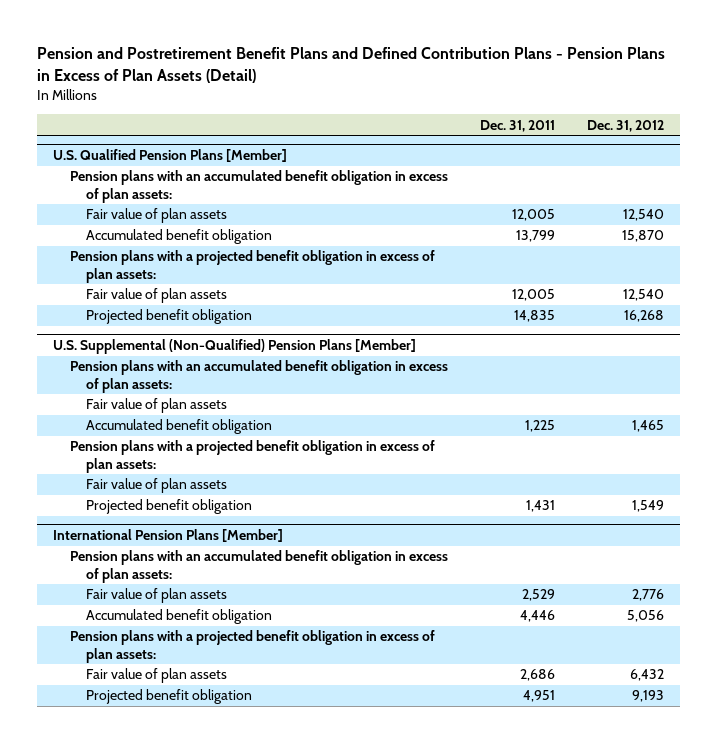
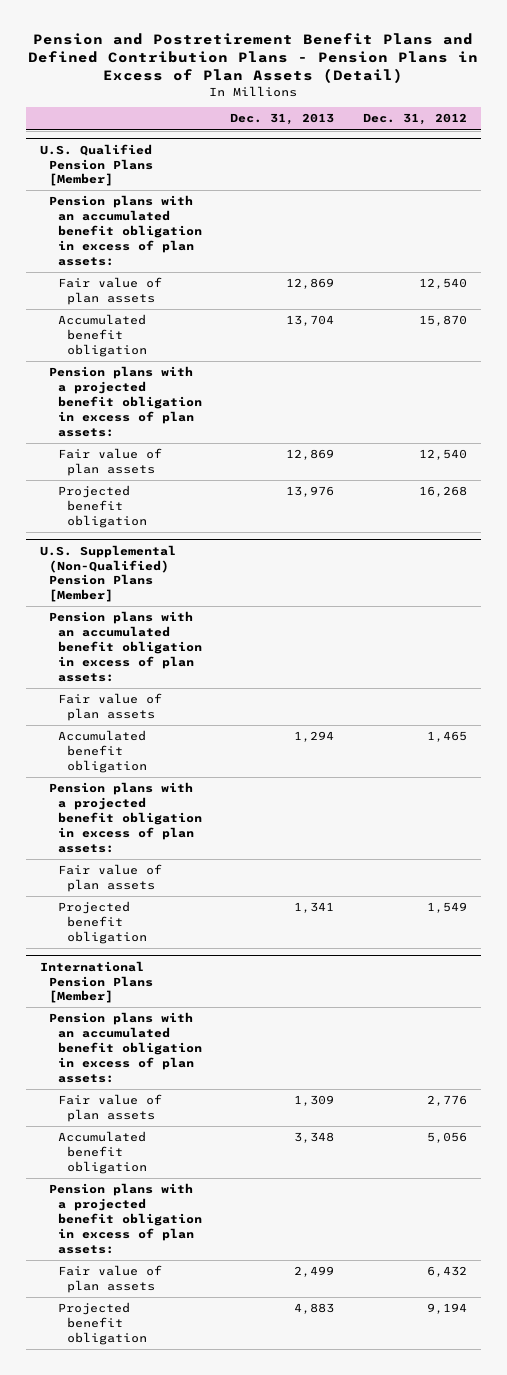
[479,119,555,132] Dec. 31, 2011 -> none
none -> [230,113,335,126] Dec. 31, 2013
[632,690,665,703] 9,193 -> [426,1303,467,1315] 9,194

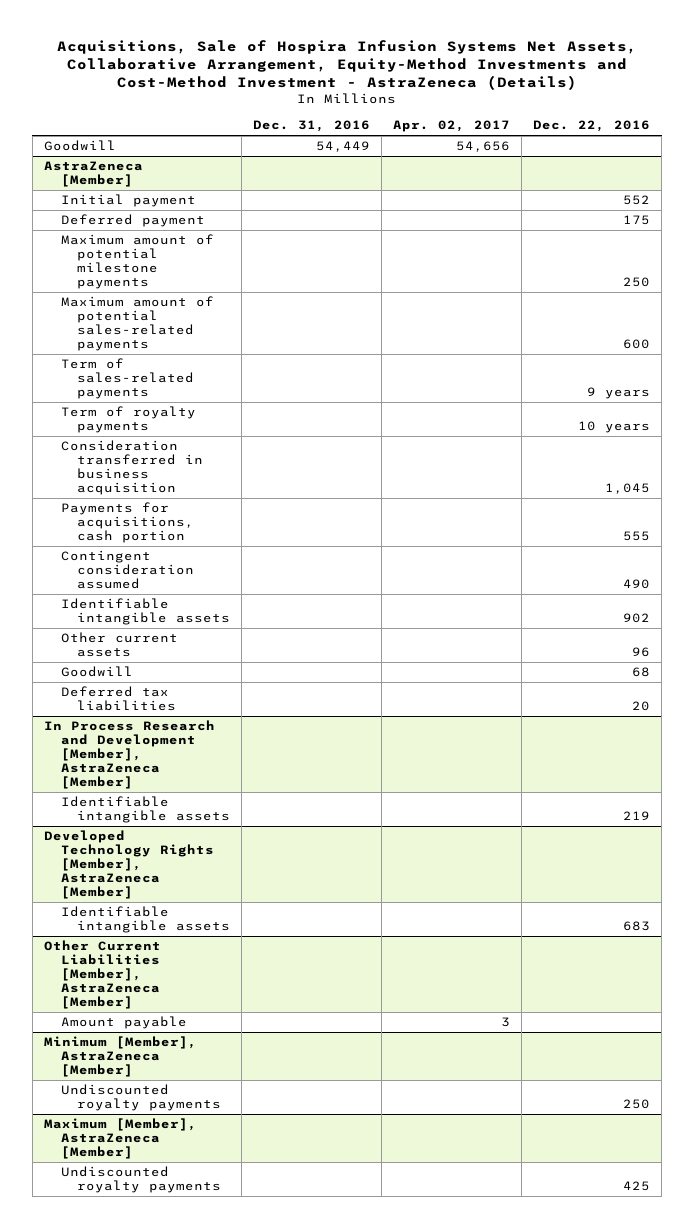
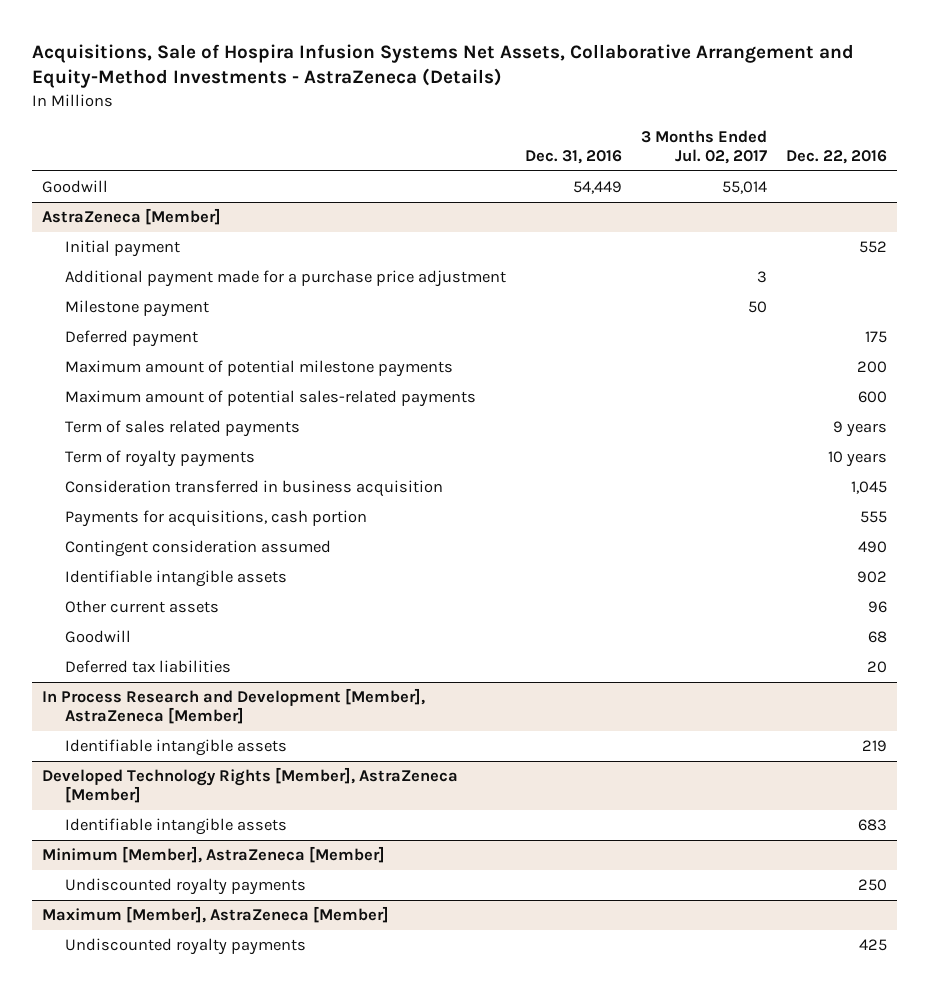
[57,39,638,91] Acquisitions, Sale of Hospira Infusion Systems Net Assets, Collaborative Arrangement, Equity-Method Investments and Cost-Method Investment - AstraZeneca (Details) -> [32,43,855,89] Acquisitions, Sale of Hospira Infusion Systems Net Assets, Collaborative Arrangement and Equity-Method Investments - AstraZeneca (Details)
[393,120,511,133] Apr. 02, 2017 -> none
none -> [640,129,767,165] 3 Months Ended Jul. 02, 2017
none -> [64,269,506,287] Additional payment made for a purchase price adjustment
none -> [64,299,209,317] Milestone payment
[623,277,651,288] 250 -> [857,360,888,373] 200
[60,358,195,400] Term of sales-related payments -> [64,419,300,437] Term of sales related payments
[43,940,161,1010] Other Current Liabilities [Member], AstraZeneca [Member] -> none
[60,1016,187,1030] Amount payable -> none

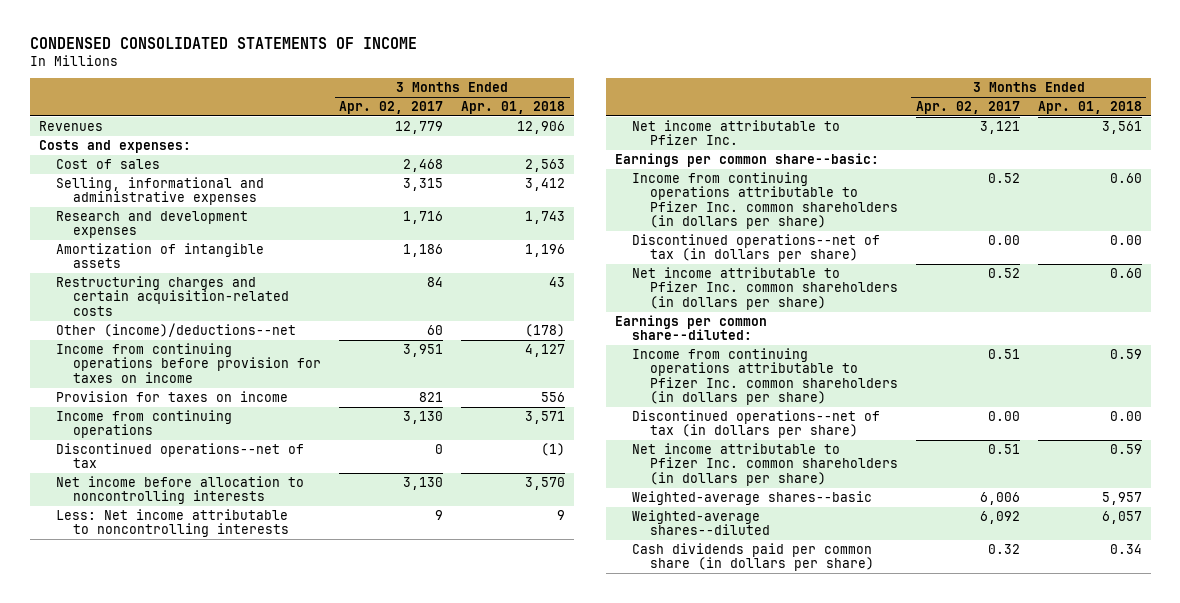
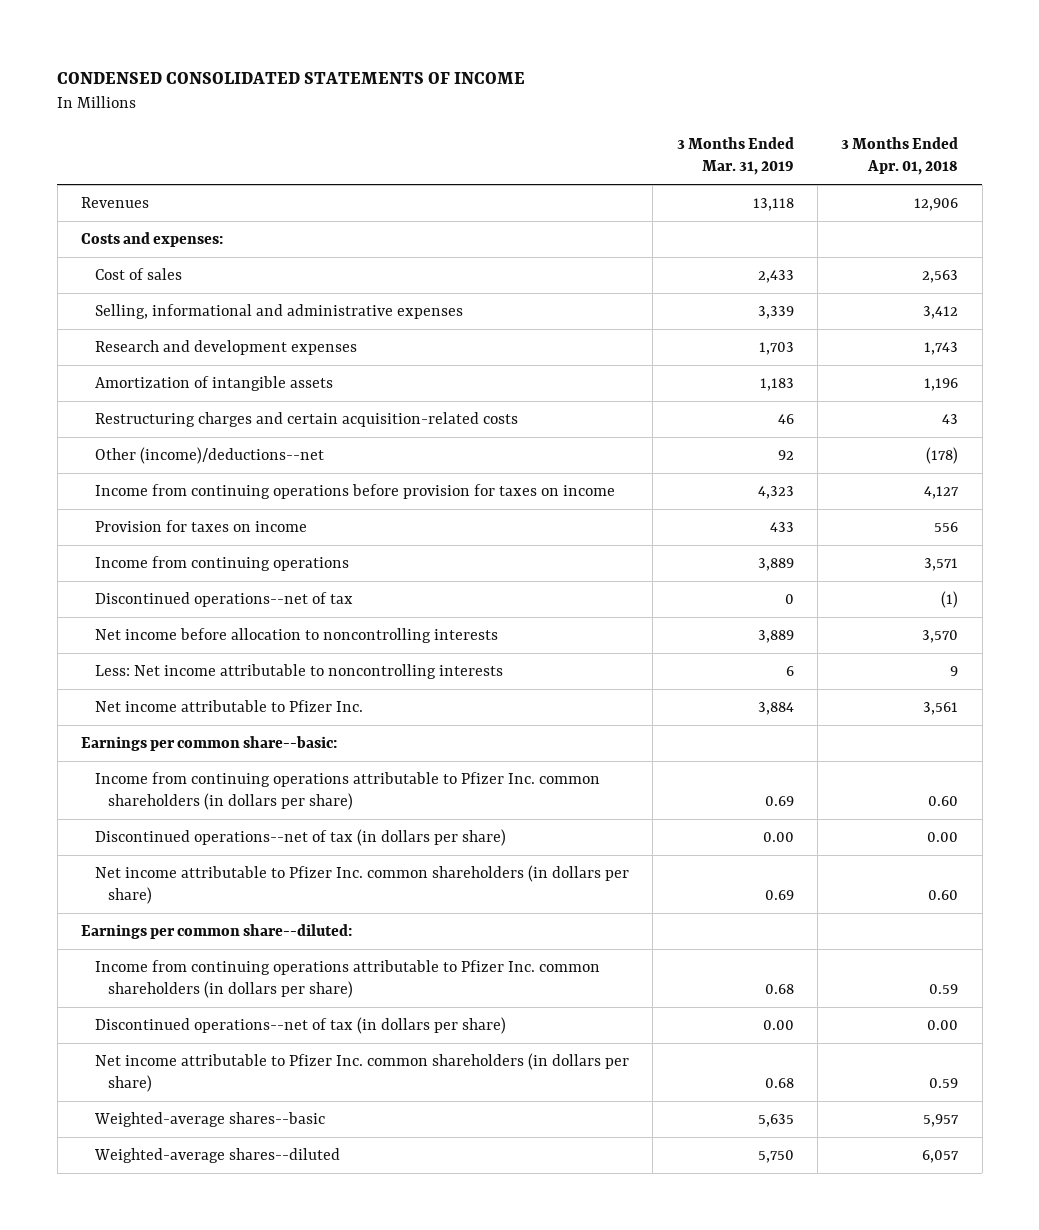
[339,100,444,114] Apr. 02, 2017 -> none
none -> [676,136,794,176] 3 Months Ended Mar. 31, 2019
[632,542,874,572] Cash dividends paid per common share (in dollars per share) -> none

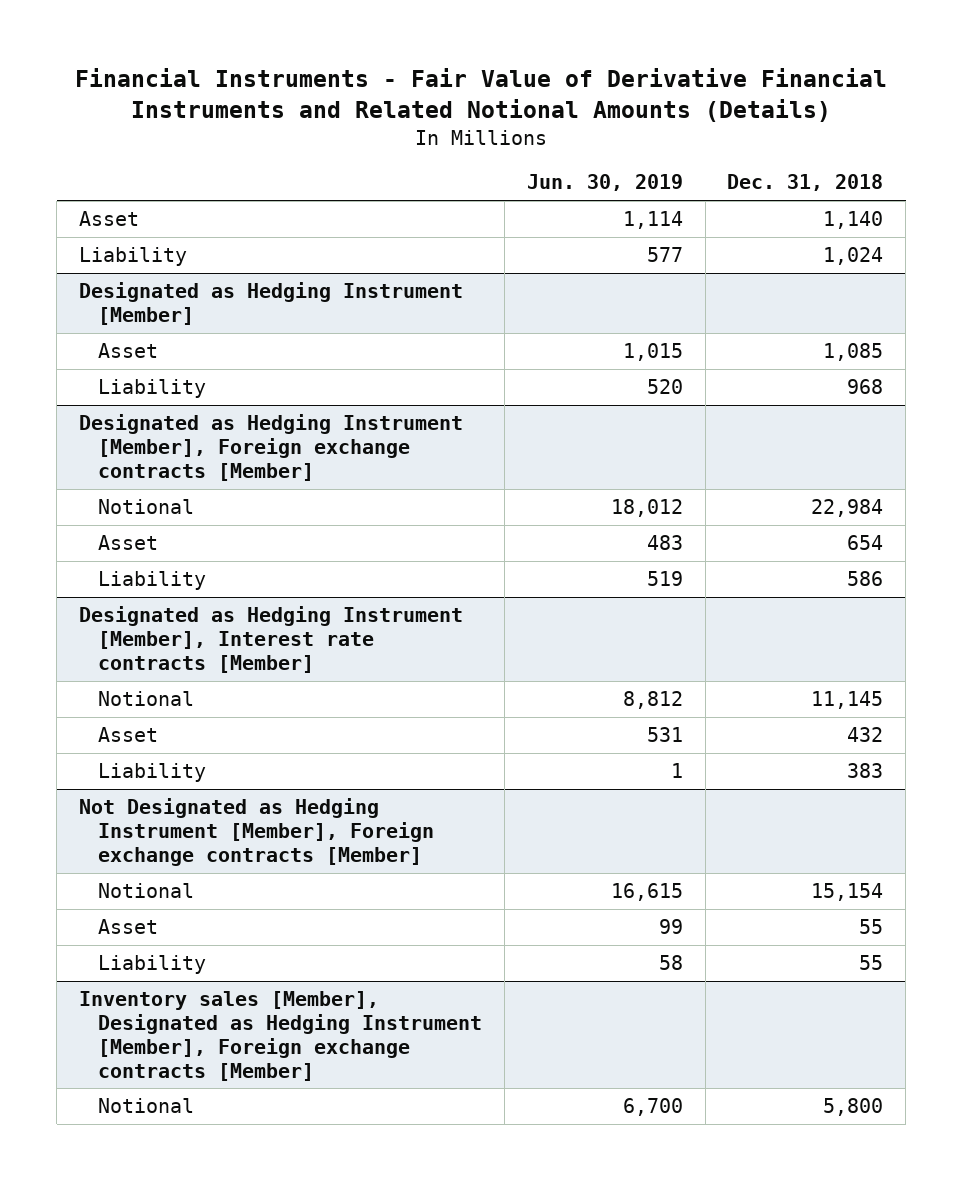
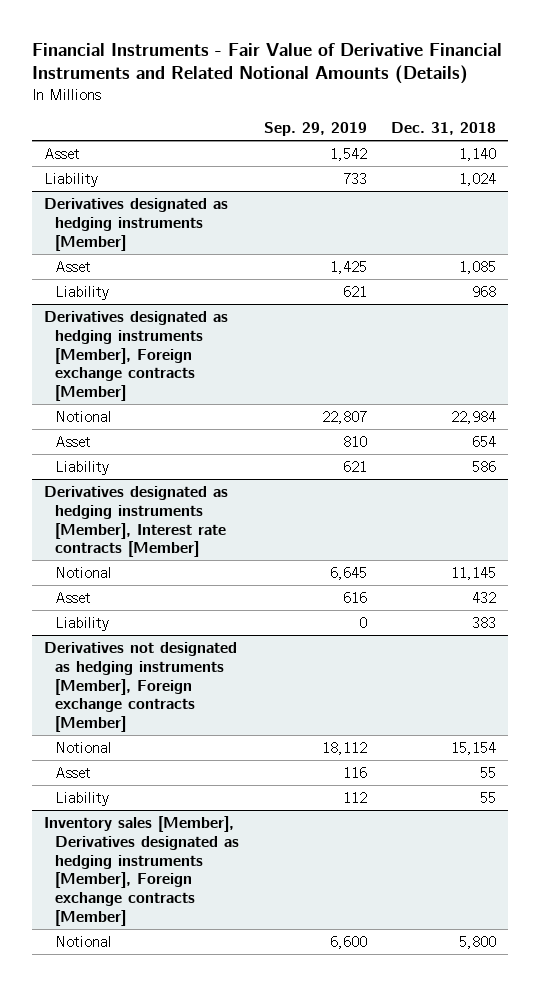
[526,174,683,192] Jun. 30, 2019 -> none
none -> [263,122,367,137] Sep. 29, 2019
[79,282,464,325] Designated as Hedging Instrument [Member] -> [43,197,228,251] Derivatives designated as hedging instruments [Member]
[79,414,464,481] Designated as Hedging Instrument [Member], Foreign exchange contracts [Member] -> [43,310,228,402] Derivatives designated as hedging instruments [Member], Foreign exchange contracts [Member]
[79,606,464,673] Designated as Hedging Instrument [Member], Interest rate contracts [Member] -> [43,485,228,558] Derivatives designated as hedging instruments [Member], Interest rate contracts [Member]
[79,798,435,866] Not Designated as Hedging Instrument [Member], Foreign exchange contracts [Member] -> [43,641,237,733] Derivatives not designated as hedging instruments [Member], Foreign exchange contracts [Member]
[79,991,483,1081] Inventory sales [Member], Designated as Hedging Instrument [Member], Foreign exchange contracts [Member] -> [43,815,240,927] Inventory sales [Member], Derivatives designated as hedging instruments [Member], Foreign exchange contracts [Member]

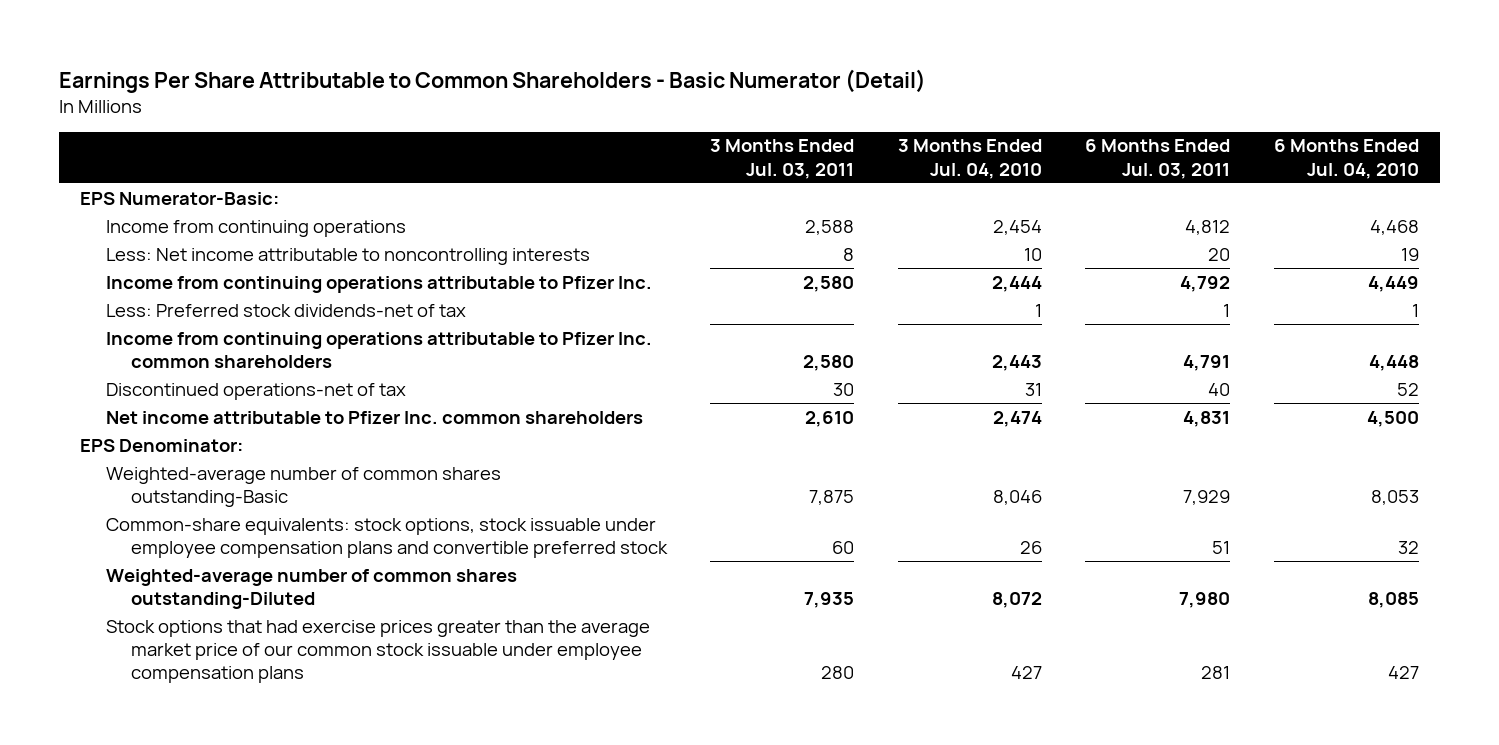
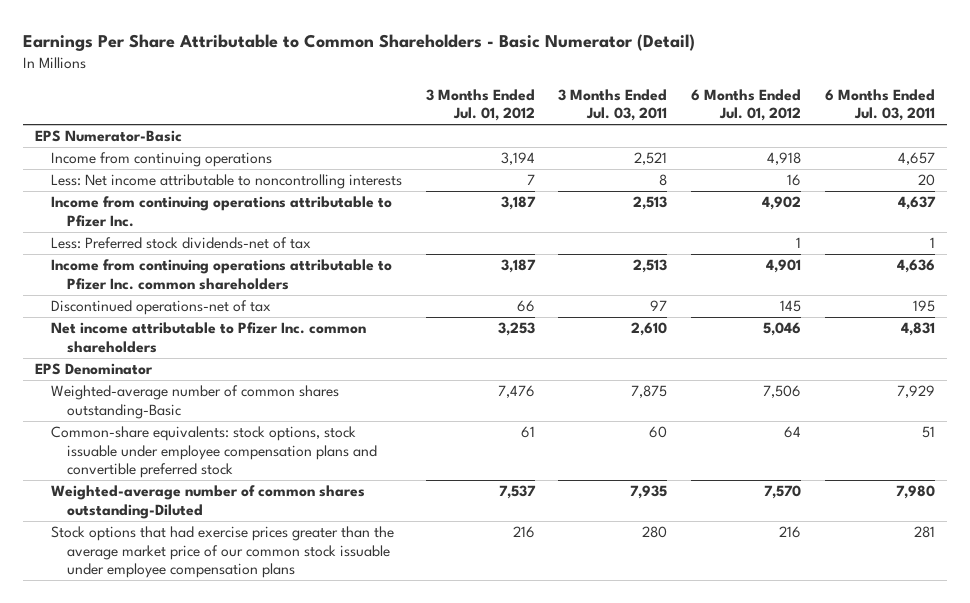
[897,139,1042,179] 3 Months Ended Jul. 04, 2010 -> none
[1273,139,1419,179] 6 Months Ended Jul. 04, 2010 -> none
none -> [425,88,535,122] 3 Months Ended Jul. 01, 2012
none -> [691,88,802,122] 6 Months Ended Jul. 01, 2012
[80,191,280,205] EPS Numerator-Basic: -> [34,130,182,143] EPS Numerator-Basic
[805,219,855,235] 2,588 -> [634,152,668,166] 2,521
[1185,219,1231,235] 4,812 -> [897,152,935,166] 4,657
[803,275,855,292] 2,580 -> [633,196,668,211] 2,513
[1180,275,1231,292] 4,792 -> [897,196,936,211] 4,637
[803,354,855,371] 2,580 -> [633,259,668,274] 2,513
[1183,354,1231,371] 4,791 -> [896,259,935,274] 4,636
[833,382,855,396] 30 -> [650,300,668,312] 97
[1208,382,1231,396] 40 -> [912,300,935,313] 195
[80,438,244,452] EPS Denominator: -> [34,363,153,376] EPS Denominator

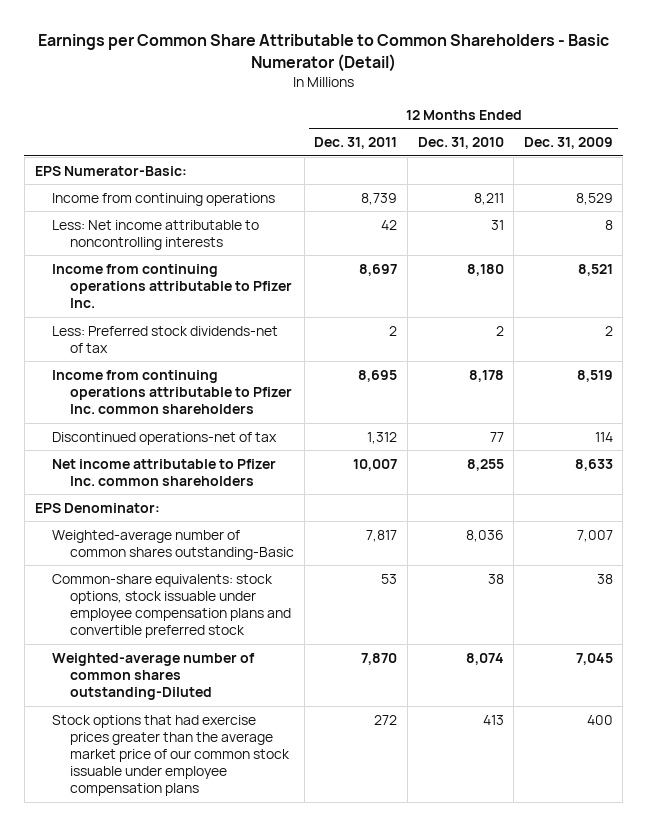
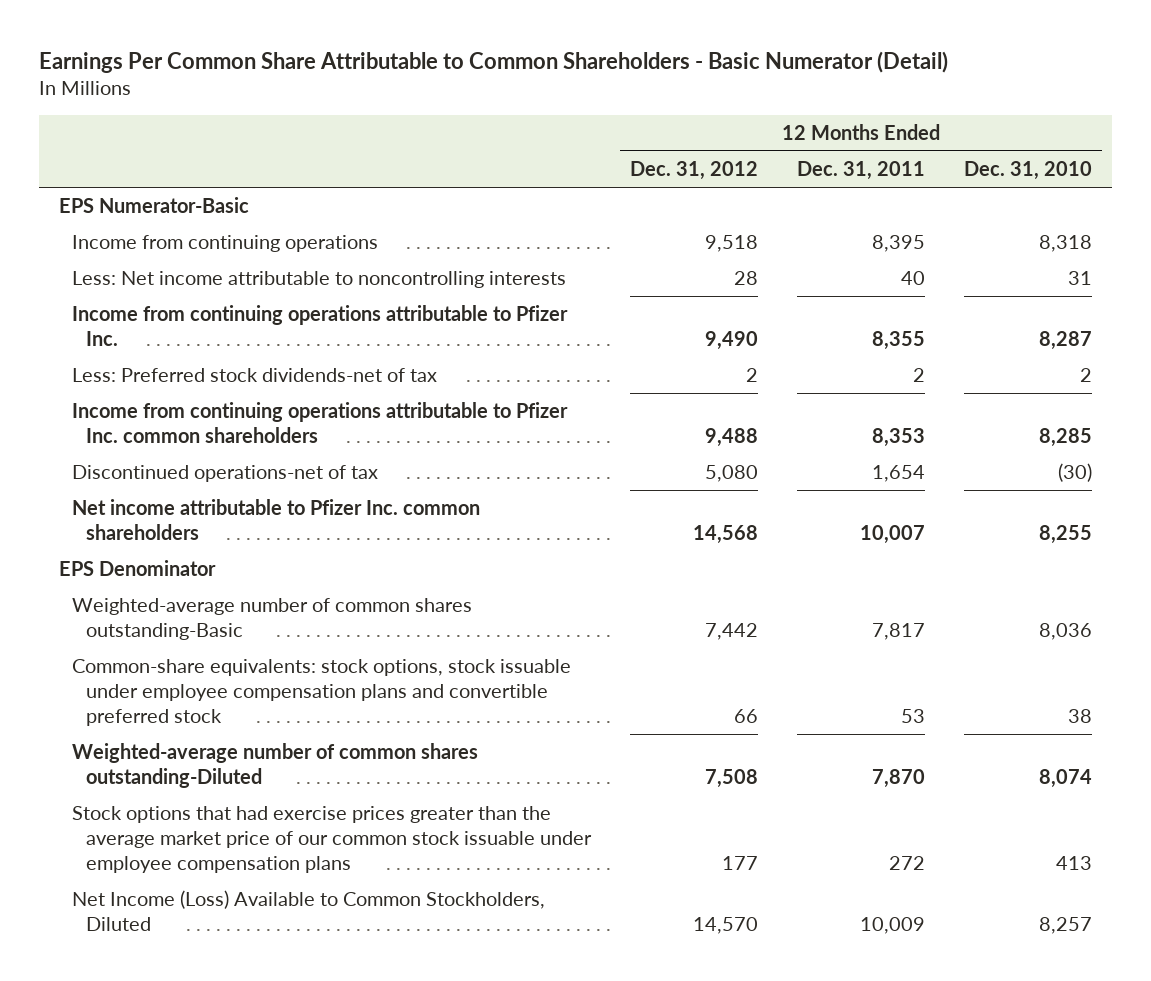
[37,34,609,73] Earnings per Common Share Attributable to Common Shareholders - Basic Numerator (Detail) -> [39,51,949,74] Earnings Per Common Share Attributable to Common Shareholders - Basic Numerator (Detail)
[523,137,613,150] Dec. 31, 2009 -> none
none -> [630,161,759,181] Dec. 31, 2012
[34,165,187,176] EPS Numerator-Basic: -> [58,197,249,214] EPS Numerator-Basic
[361,192,398,205] 8,739 -> [872,235,926,253] 8,395
[473,192,504,205] 8,211 -> [1039,235,1093,253] 8,318
[381,219,398,230] 42 -> [901,271,926,286] 40
[359,263,398,276] 8,697 -> [872,330,926,350] 8,355
[466,263,504,276] 8,180 -> [1039,330,1093,350] 8,287
[358,369,398,382] 8,695 -> [872,427,926,447] 8,353
[468,369,504,382] 8,178 -> [1039,427,1093,447] 8,285
[367,431,398,444] 1,312 -> [872,465,926,483] 1,654
[489,431,504,442] 77 -> [1058,463,1093,483] (30)
[34,502,160,513] EPS Denominator: -> [58,560,216,577] EPS Denominator
none -> [72,890,546,931] Net Income (Loss) Available to Common Stockholders, Diluted

